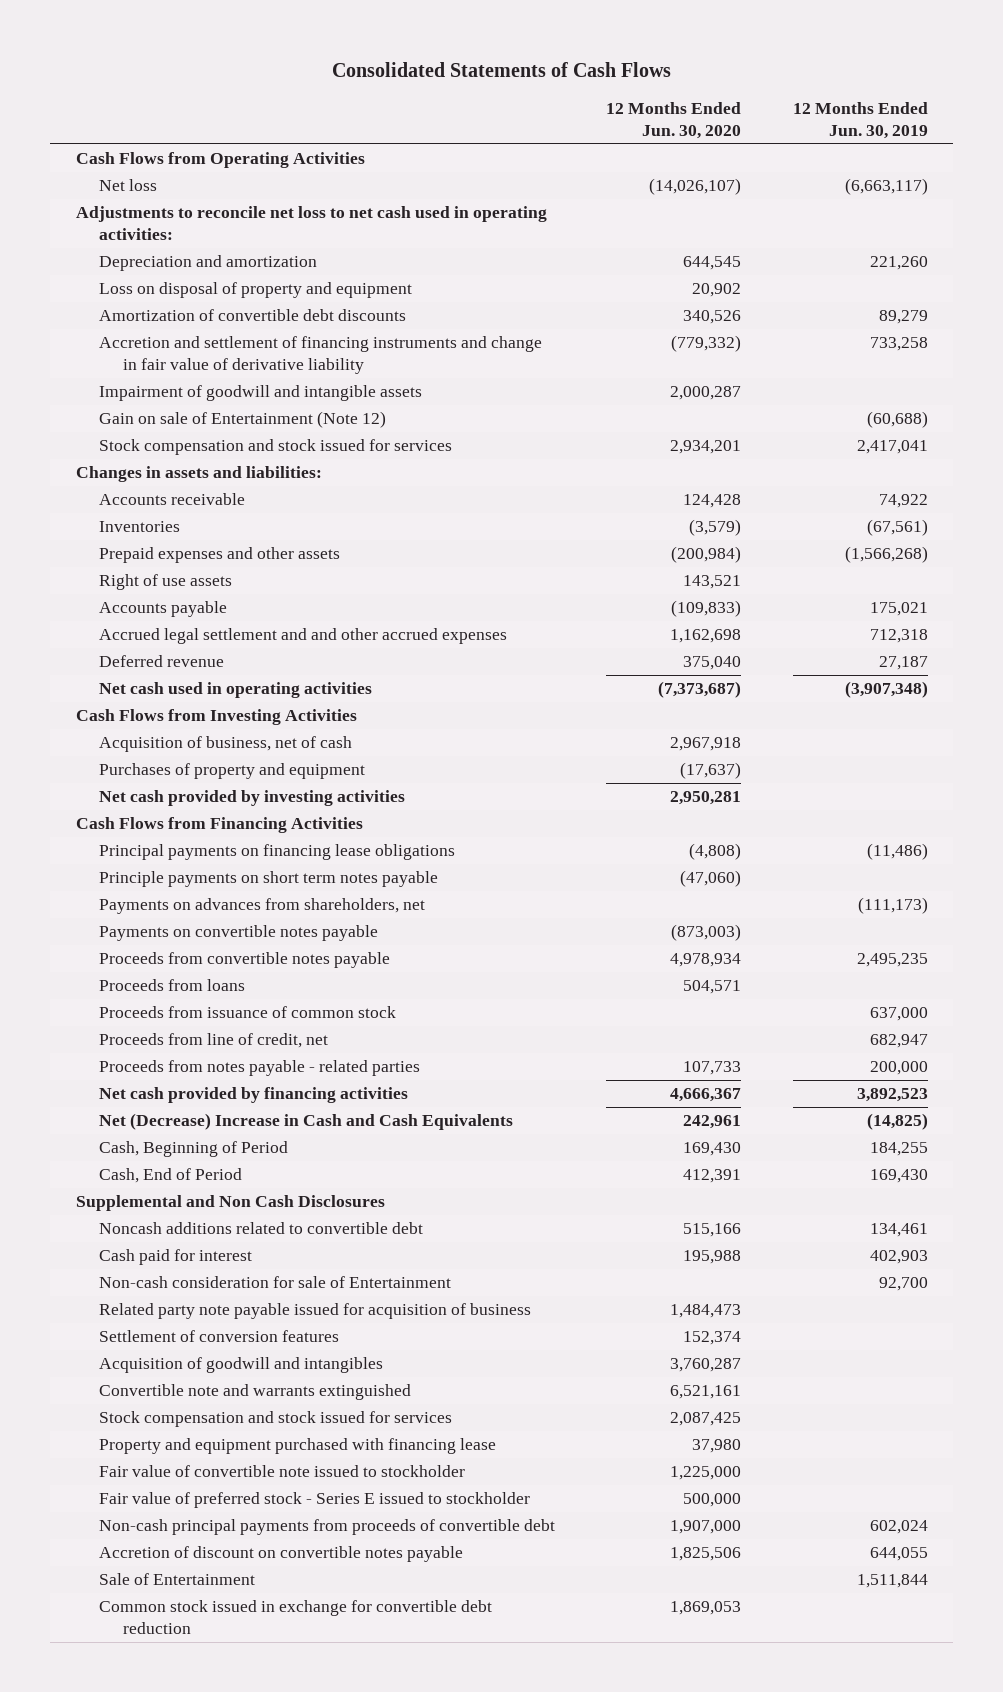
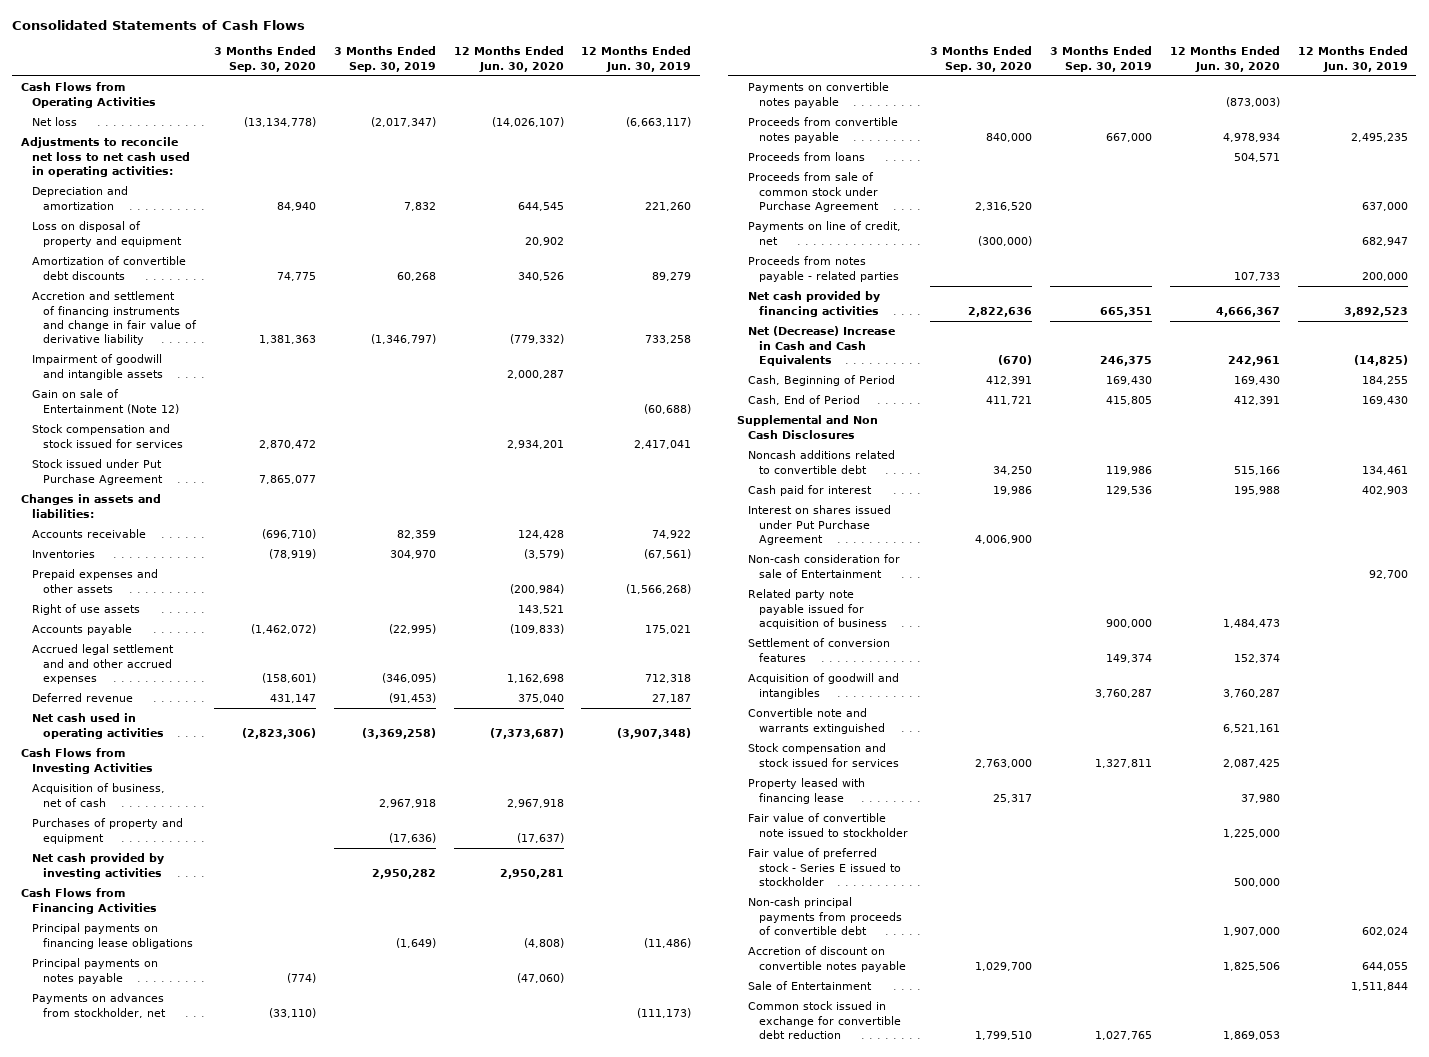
none -> [213,46,316,72] 3 Months Ended Sep. 30, 2020
none -> [333,46,436,72] 3 Months Ended Sep. 30, 2019
none -> [32,459,164,485] Stock issued under Put Purchase Agreement
[99,871,439,888] Principle payments on short term notes payable -> [32,958,159,984] Principal payments on notes payable
[99,898,426,915] Payments on advances from shareholders, net -> [32,993,167,1018] Payments on advances from stockholder, net
[99,1006,397,1019] Proceeds from issuance of common stock -> [748,172,880,212] Proceeds from sale of common stock under Purchase Agreement
[99,1033,329,1049] Proceeds from line of credit, net -> [748,221,902,245] Payments on line of credit, net
none -> [748,505,892,545] Interest on shares issued under Put Purchase Agreement
[99,1438,497,1455] Property and equipment purchased with financing lease -> [748,778,866,804] Property leased with financing lease

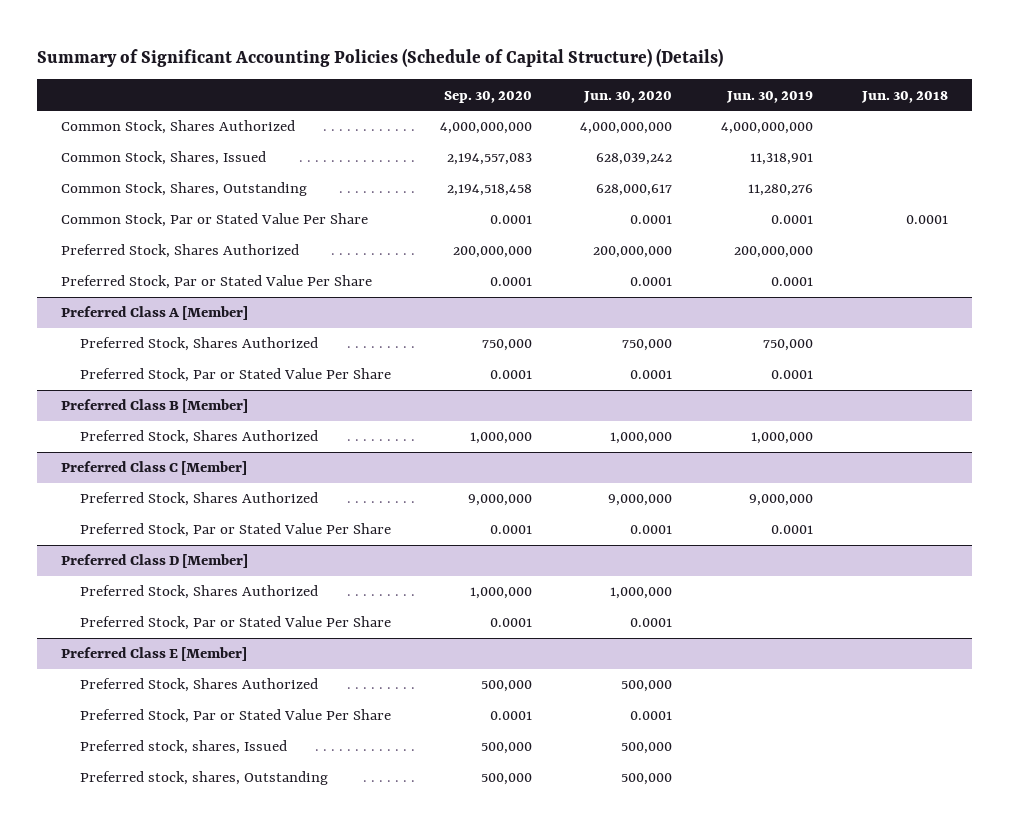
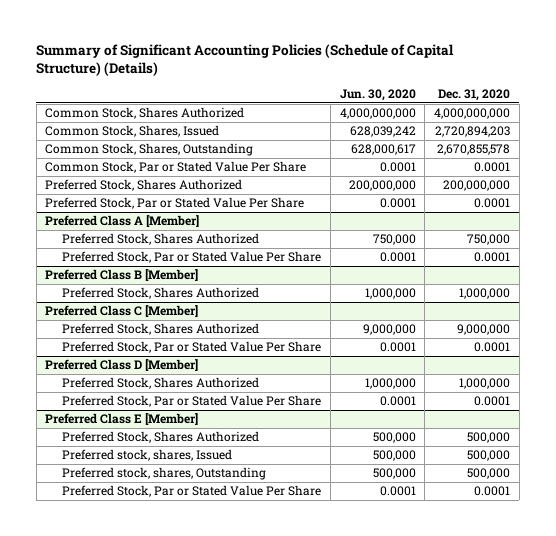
[443,90,532,103] Sep. 30, 2020 -> none
[726,90,814,103] Jun. 30, 2019 -> none
[860,90,948,103] Jun. 30, 2018 -> none
none -> [438,88,511,101] Dec. 31, 2020
[80,709,392,724] Preferred Stock, Par or Stated Value Per Share -> [62,485,322,498] Preferred Stock, Par or Stated Value Per Share

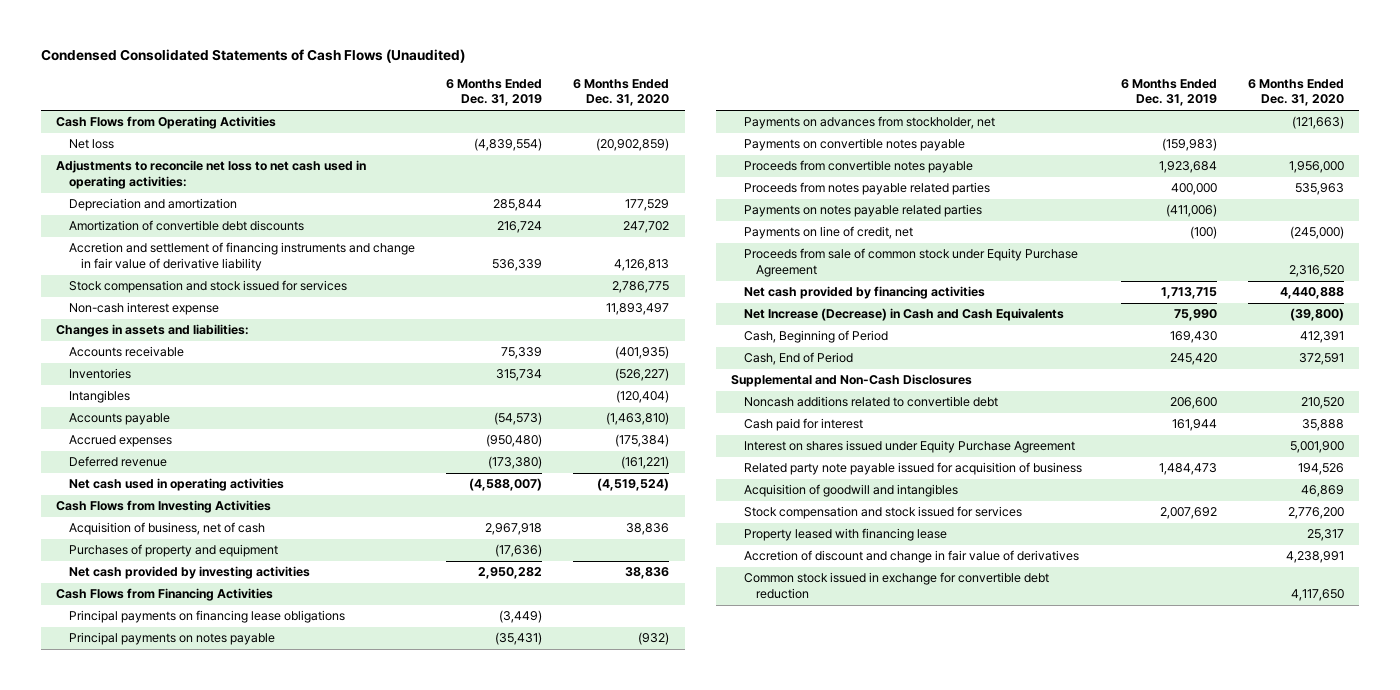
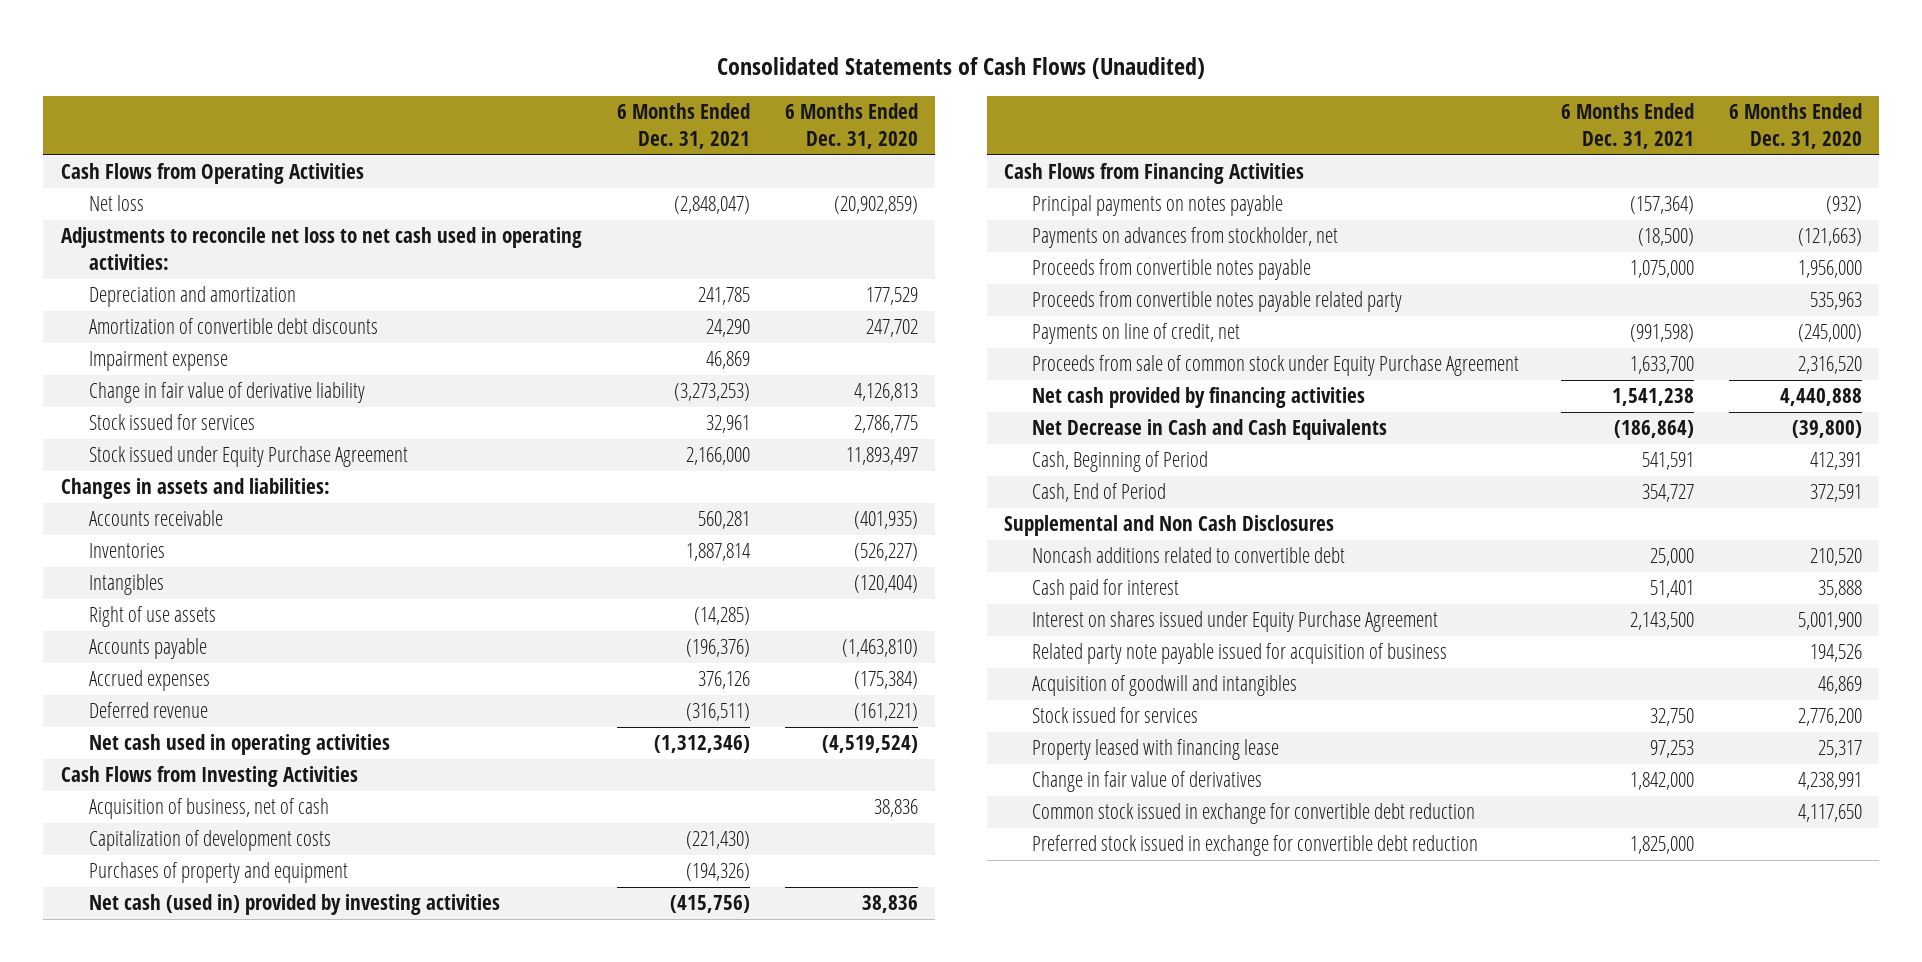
[40,49,465,64] Condensed Consolidated Statements of Cash Flows (Unaudited) -> [717,57,1206,80] Consolidated Statements of Cash Flows (Unaudited)
[445,78,542,107] 6 Months Ended Dec. 31, 2019 -> none
none -> [616,103,750,149] 6 Months Ended Dec. 31, 2021
none -> [88,351,228,372] Impairment expense
[68,242,415,272] Accretion and settlement of financing instruments and change in fair value of derivative liability -> [88,382,365,404] Change in fair value of derivative liability
[68,280,347,294] Stock compensation and stock issued for services -> [88,414,255,431] Stock issued for services
[68,302,219,316] Non-cash interest expense -> [88,446,408,468] Stock issued under Equity Purchase Agreement
none -> [88,606,216,628] Right of use assets
none -> [88,830,331,852] Capitalization of development costs
[68,566,310,580] Net cash provided by investing activities -> [88,894,500,916] Net cash (used in) provided by investing activities
[68,610,345,624] Principal payments on financing lease obligations -> none
[743,138,965,152] Payments on convertible notes payable -> none
[743,204,982,218] Payments on notes payable related parties -> none
[743,182,990,196] Proceeds from notes payable related parties -> [1032,291,1403,313] Proceeds from convertible notes payable related party
[743,308,1064,322] Net Increase (Decrease) in Cash and Cash Equivalents -> [1032,419,1388,441] Net Decrease in Cash and Cash Equivalents
[731,374,973,388] Supplemental and Non-Cash Disclosures -> [1004,515,1335,537] Supplemental and Non Cash Disclosures
[743,506,1022,520] Stock compensation and stock issued for services -> [1032,707,1199,724] Stock issued for services
[743,550,1079,564] Accretion of discount and change in fair value of derivatives -> [1032,771,1263,793] Change in fair value of derivatives
none -> [1032,835,1479,857] Preferred stock issued in exchange for convertible debt reduction

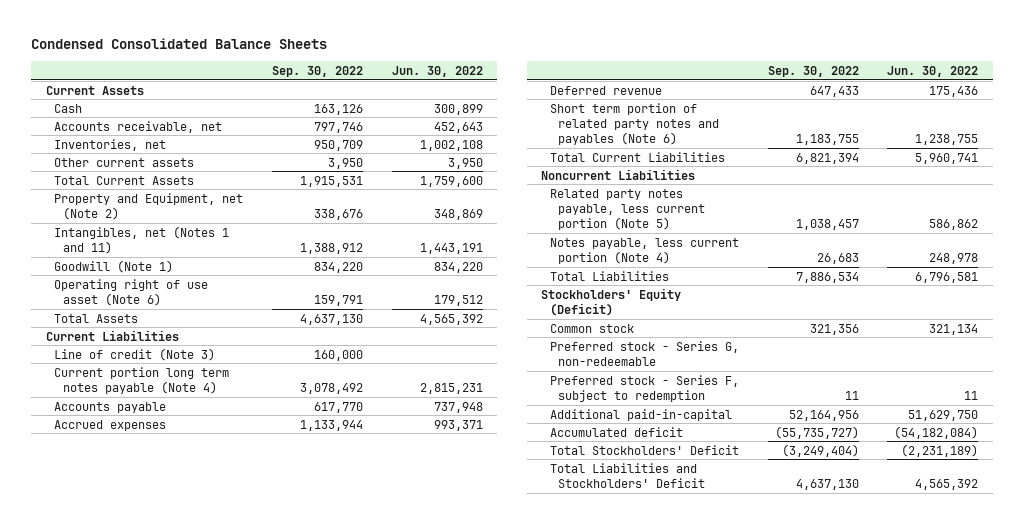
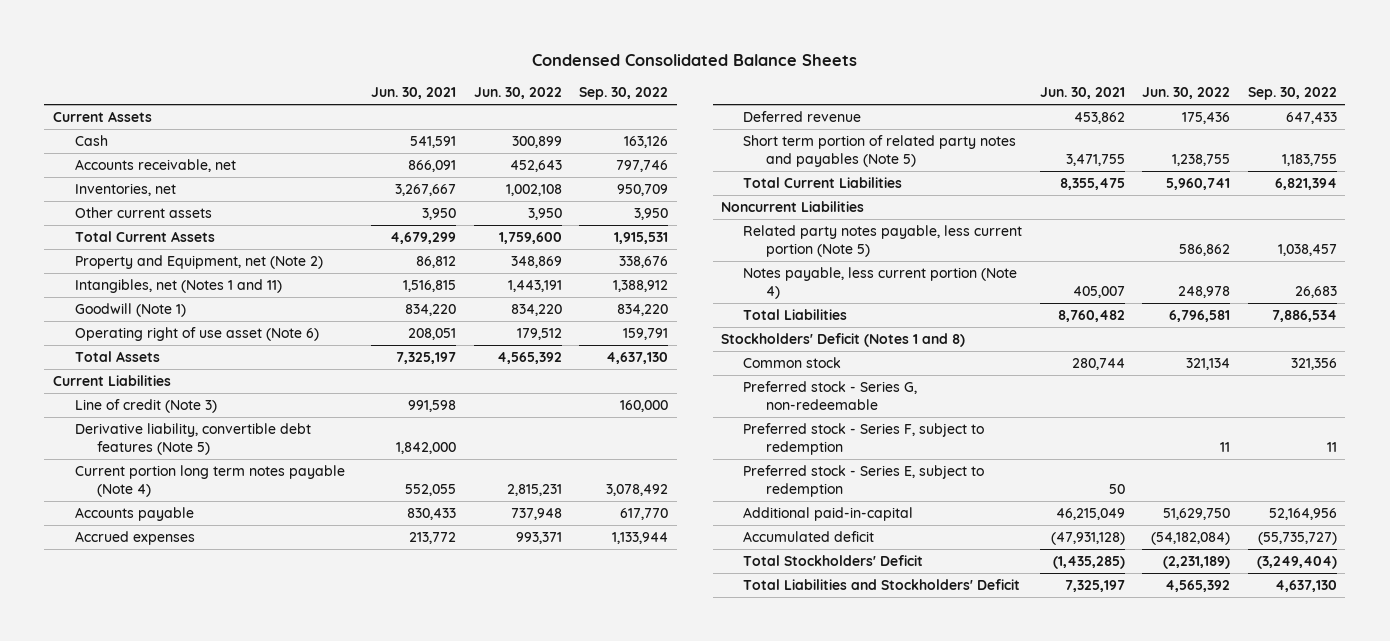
none -> [371,87,457,100] Jun. 30, 2021
none -> [74,422,311,455] Derivative liability, convertible debt features (Note 5)
[549,102,720,145] Short term portion of related party notes and payables (Note 6) -> [743,134,1017,167] Short term portion of related party notes and payables (Note 5)
[541,287,682,316] Stockholders' Equity (Deficit) -> [721,332,966,347] Stockholders' Deficit (Notes 1 and 8)
none -> [743,464,985,497] Preferred stock - Series E, subject to redemption

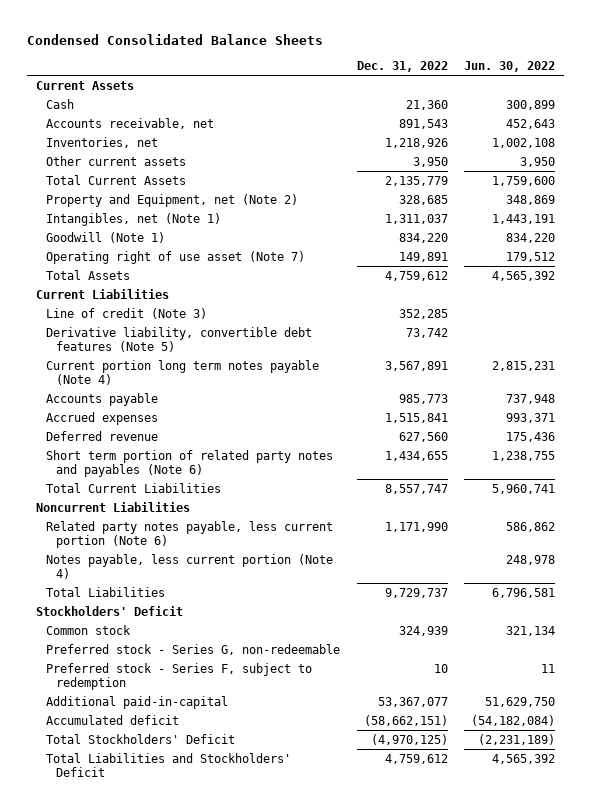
[371,87,457,100] Jun. 30, 2021 -> none
[579,87,669,101] Sep. 30, 2022 -> none
none -> [356,61,448,73] Dec. 31, 2022
[74,278,282,293] Intangibles, net (Notes 1 and 11) -> [45,212,221,226] Intangibles, net (Note 1)
[74,326,319,341] Operating right of use asset (Note 6) -> [45,250,305,264] Operating right of use asset (Note 7)
[743,134,1017,167] Short term portion of related party notes and payables (Note 5) -> [45,449,333,477] Short term portion of related party notes and payables (Note 6)
[743,224,1023,257] Related party notes payable, less current portion (Note 5) -> [45,520,333,548] Related party notes payable, less current portion (Note 6)
[721,332,966,347] Stockholders' Deficit (Notes 1 and 8) -> [35,605,183,616] Stockholders' Deficit
[743,464,985,497] Preferred stock - Series E, subject to redemption -> none

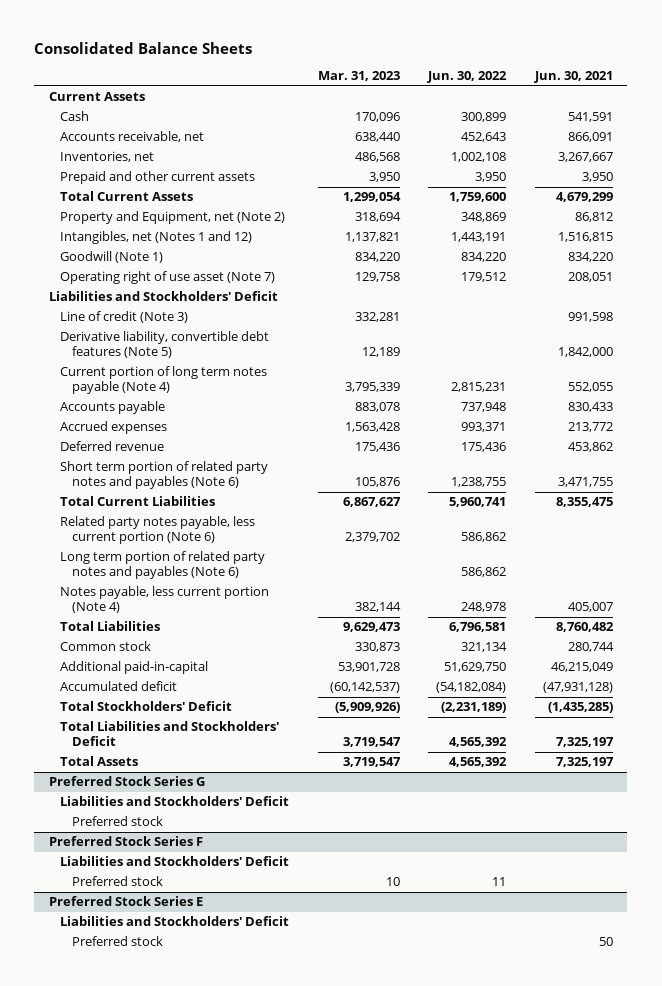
[27,34,324,46] Condensed Consolidated Balance Sheets -> [34,41,253,54] Consolidated Balance Sheets
[356,61,448,73] Dec. 31, 2022 -> none
none -> [317,71,400,82] Mar. 31, 2023
none -> [533,71,613,84] Jun. 30, 2021
[45,155,186,166] Other current assets -> [60,171,256,185] Prepaid and other current assets
[45,212,221,226] Intangibles, net (Note 1) -> [60,231,253,245] Intangibles, net (Notes 1 and 12)
[35,288,169,299] Current Liabilities -> none
none -> [48,291,278,302] Liabilities and Stockholders' Deficit
[45,359,319,385] Current portion long term notes payable (Note 4) -> [60,366,268,395] Current portion of long term notes payable (Note 4)
[35,501,190,512] Noncurrent Liabilities -> none
none -> [60,551,266,580] Long term portion of related party notes and payables (Note 6)
[35,605,183,616] Stockholders' Deficit -> none
[45,643,340,655] Preferred stock - Series G, non-redeemable -> none
[45,662,312,690] Preferred stock - Series F, subject to redemption -> none
[45,269,130,280] Total Assets -> [60,756,139,767] Total Assets
none -> [48,776,205,787] Preferred Stock Series G
none -> [60,796,290,807] Liabilities and Stockholders' Deficit
none -> [72,816,164,827] Preferred stock
none -> [48,836,203,847] Preferred Stock Series F
none -> [60,856,290,867] Liabilities and Stockholders' Deficit
none -> [72,876,164,887] Preferred stock
none -> [48,896,203,907] Preferred Stock Series E
none -> [60,916,290,927] Liabilities and Stockholders' Deficit
none -> [72,936,164,947] Preferred stock

